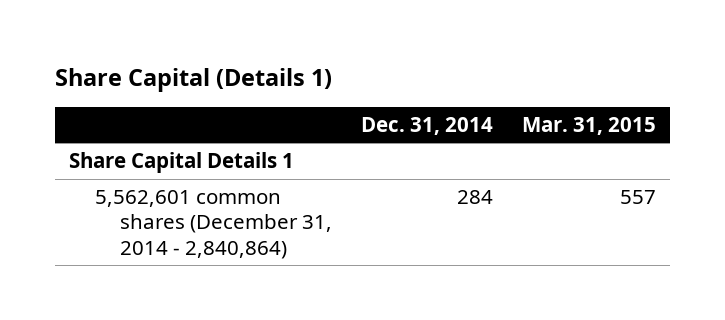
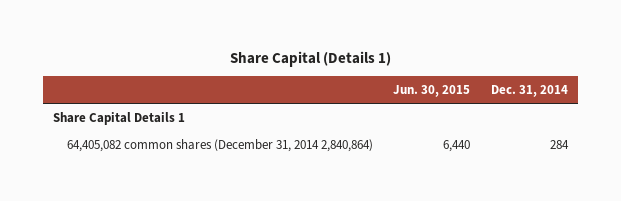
[521,116,656,135] Mar. 31, 2015 -> none
none -> [393,84,471,97] Jun. 30, 2015
[94,190,332,259] 5,562,601 common shares (December 31, 2014 - 2,840,864) -> [66,138,373,152] 64,405,082 common shares (December 31, 2014 2,840,864)

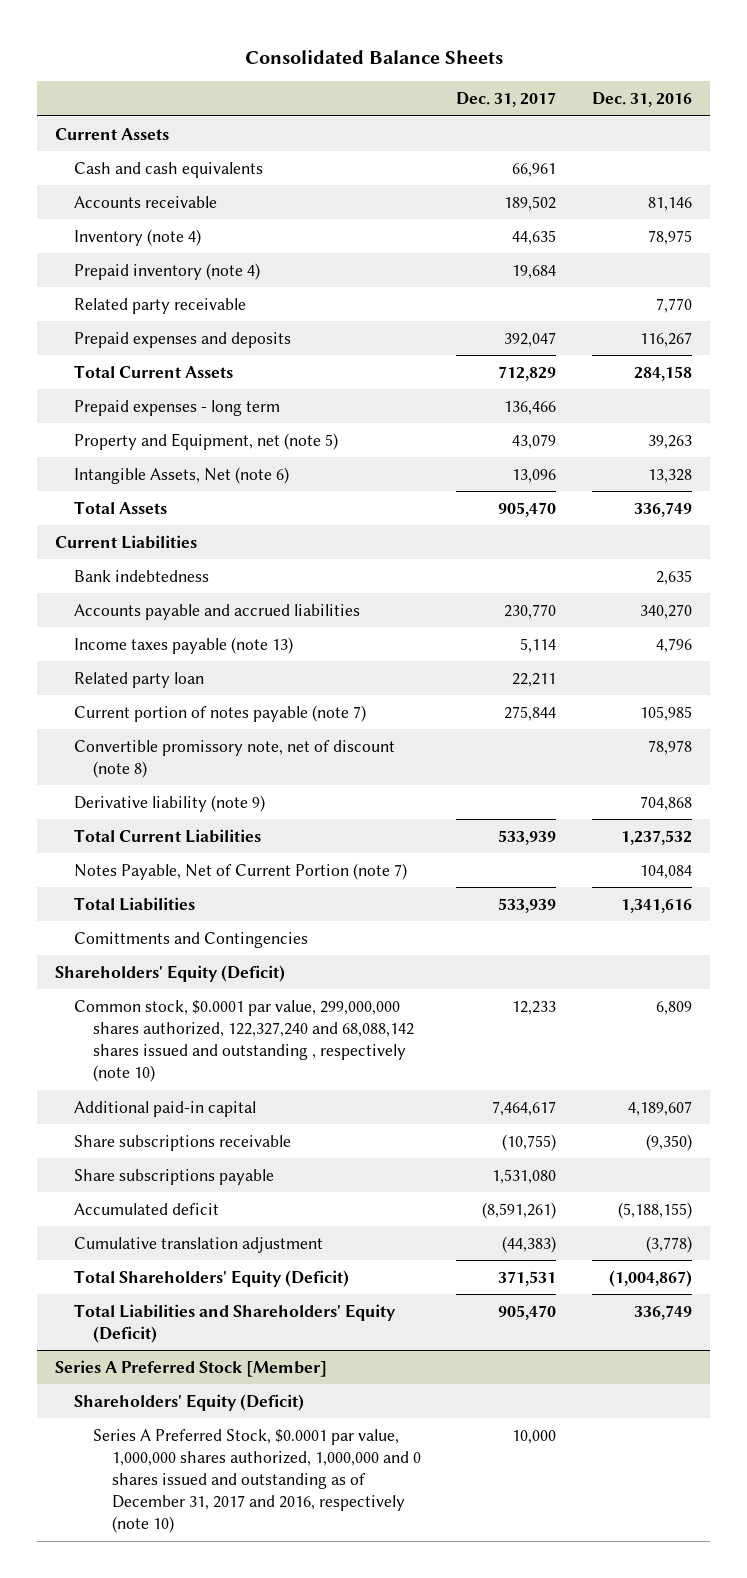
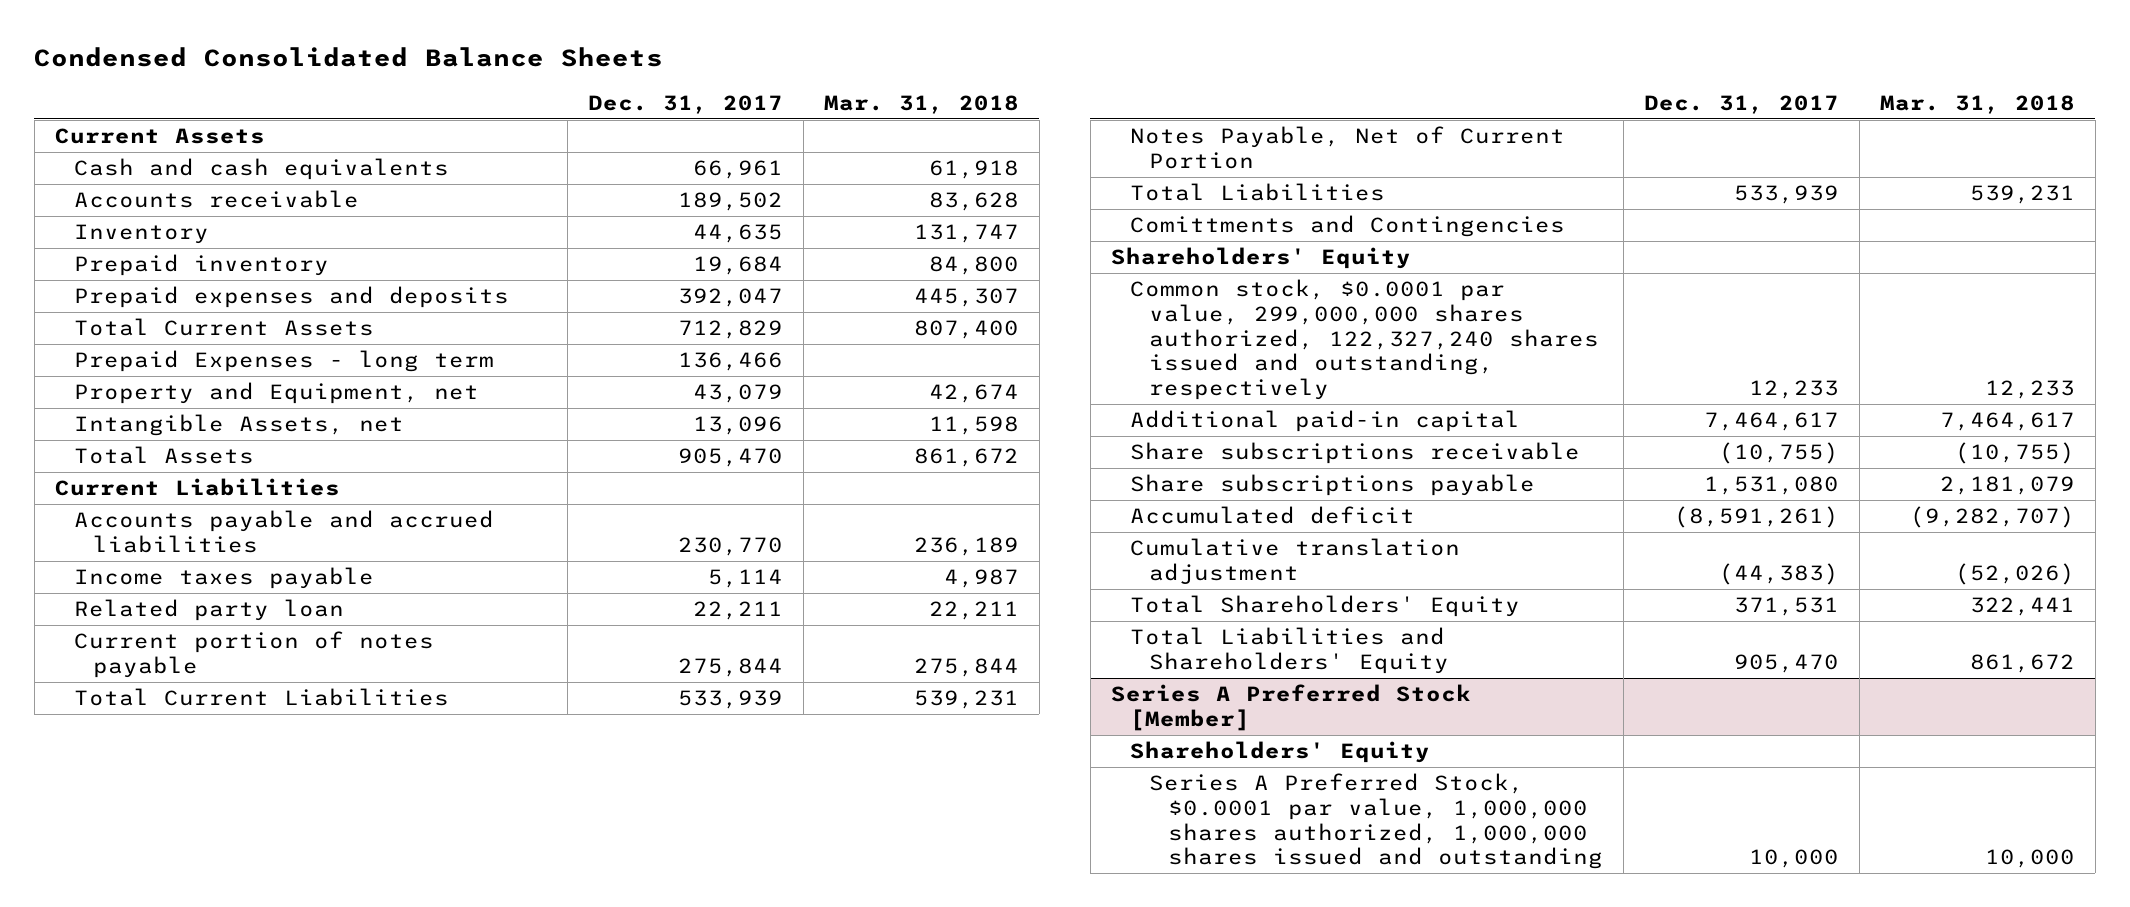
[244,50,503,65] Consolidated Balance Sheets -> [34,46,664,67] Condensed Consolidated Balance Sheets
[592,92,693,108] Dec. 31, 2016 -> none
none -> [823,94,1019,114] Mar. 31, 2018
[73,297,246,314] Related party receivable -> none
[73,228,201,246] Inventory (note 4) -> [73,224,209,245] Inventory
[73,262,260,280] Prepaid inventory (note 4) -> [73,254,329,277] Prepaid inventory
[73,399,280,416] Prepaid expenses - long term -> [73,350,494,373] Prepaid Expenses - long term
[73,432,338,450] Property and Equipment, net (note 5) -> [73,382,479,405] Property and Equipment, net
[73,466,289,484] Intangible Assets, Net (note 6) -> [73,414,404,437] Intangible Assets, net
[73,569,209,582] Bank indebtedness -> none
[73,636,293,654] Income taxes payable (note 13) -> [73,567,374,590] Income taxes payable
[73,739,395,778] Convertible promissory note, net of discount (note 8) -> none
[73,794,265,812] Derivative liability (note 9) -> none
[73,704,366,722] Current portion of notes payable (note 7) -> [73,631,434,678] Current portion of notes payable
[73,862,407,880] Notes Payable, Net of Current Portion (note 7) -> [1129,126,1565,169] Notes Payable, Net of Current Portion
[55,964,286,982] Shareholders' Equity (Deficit) -> [1110,247,1411,270] Shareholders' Equity
[73,999,414,1083] Common stock, $0.0001 par value, 299,000,000 shares authorized, 122,327,240 and 68,088,142 shares issued and outstanding , respectively (note 10) -> [1129,279,1599,400] Common stock, $0.0001 par value, 299,000,000 shares authorized, 122,327,240 shares issued and outstanding, respectively
[73,1269,349,1287] Total Shareholders' Equity (Deficit) -> [1129,595,1520,618] Total Shareholders' Equity
[73,1303,396,1343] Total Liabilities and Shareholders' Equity (Deficit) -> [1129,627,1449,674] Total Liabilities and Shareholders' Equity
[73,1393,304,1411] Shareholders' Equity (Deficit) -> [1129,741,1430,764] Shareholders' Equity
[92,1428,421,1534] Series A Preferred Stock, $0.0001 par value, 1,000,000 shares authorized, 1,000,000 and 0 shares issued and outstanding as of December 31, 2017 and 2016, respectively (note 10) -> [1148,773,1603,870] Series A Preferred Stock, $0.0001 par value, 1,000,000 shares authorized, 1,000,000 shares issued and outstanding

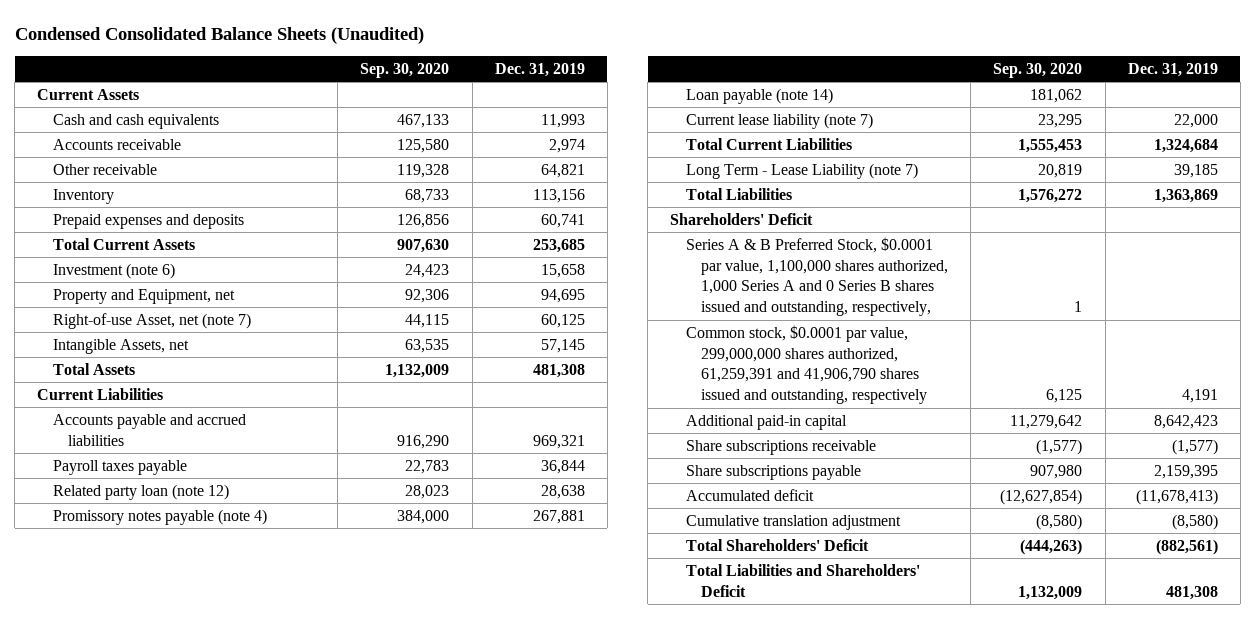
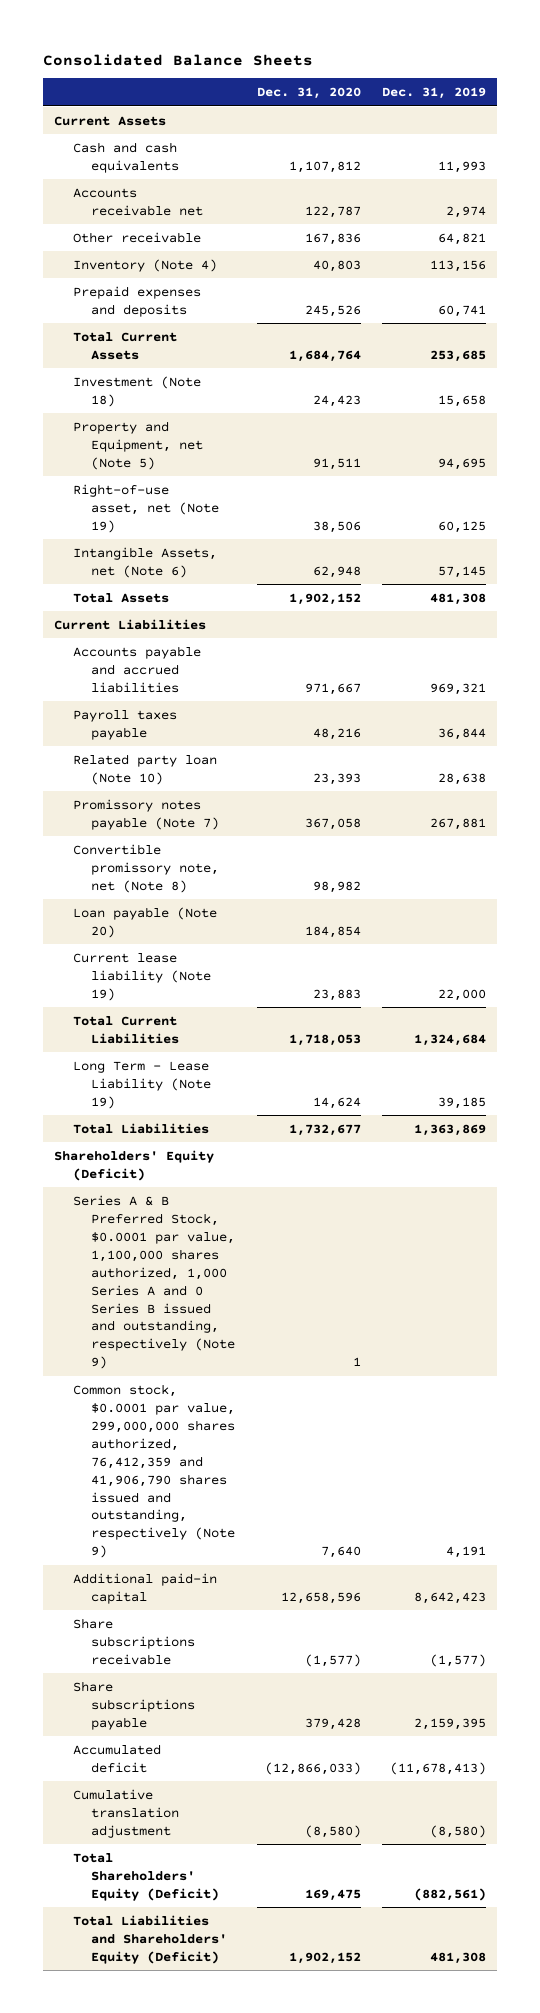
[14,26,424,44] Condensed Consolidated Balance Sheets (Unaudited) -> [43,53,314,66] Consolidated Balance Sheets
[360,62,450,78] Sep. 30, 2020 -> none
none -> [256,87,361,100] Dec. 31, 2020
[52,138,181,150] Accounts receivable -> [72,187,204,216] Accounts receivable net
[52,188,114,204] Inventory -> [72,258,217,272] Inventory (Note 4)
[52,262,175,279] Investment (note 6) -> [72,375,201,407] Investment (Note 18)
[52,288,235,304] Property and Equipment, net -> [72,420,204,470] Property and Equipment, net (Note 5)
[52,312,251,329] Right-of-use Asset, net (note 7) -> [72,483,220,533] Right-of-use asset, net (Note 19)
[52,338,189,354] Intangible Assets, net -> [72,546,217,578] Intangible Assets, net (Note 6)
[52,483,229,500] Related party loan (note 12) -> [72,753,217,785] Related party loan (Note 10)
[52,508,267,525] Promissory notes payable (note 4) -> [72,798,220,830] Promissory notes payable (Note 7)
none -> [72,843,220,893] Convertible promissory note, net (Note 8)
[685,87,833,104] Loan payable (note 14) -> [72,906,217,938] Loan payable (Note 20)
[685,112,873,129] Current lease liability (note 7) -> [72,952,212,1001] Current lease liability (Note 19)
[685,162,918,179] Long Term - Lease Liability (note 7) -> [72,1060,212,1109] Long Term - Lease Liability (Note 19)
[670,212,814,225] Shareholders' Deficit -> [53,1149,214,1181] Shareholders' Equity (Deficit)
[685,236,948,317] Series A & B Preferred Stock, $0.0001 par value, 1,100,000 shares authorized, 1,000 Series A and 0 Series B shares issued and outstanding, respectively, -> [72,1194,236,1370] Series A & B Preferred Stock, $0.0001 par value, 1,100,000 shares authorized, 1,000 Series A and 0 Series B issued and outstanding, respectively (Note 9)
[685,324,927,405] Common stock, $0.0001 par value, 299,000,000 shares authorized, 61,259,391 and 41,906,790 shares issued and outstanding, respectively -> [72,1383,236,1559] Common stock, $0.0001 par value, 299,000,000 shares authorized, 76,412,359 and 41,906,790 shares issued and outstanding, respectively (Note 9)
[685,538,869,551] Total Shareholders' Deficit -> [72,1852,220,1901] Total Shareholders' Equity (Deficit)
[685,563,920,597] Total Liabilities and Shareholders' Deficit -> [72,1914,228,1964] Total Liabilities and Shareholders' Equity (Deficit)

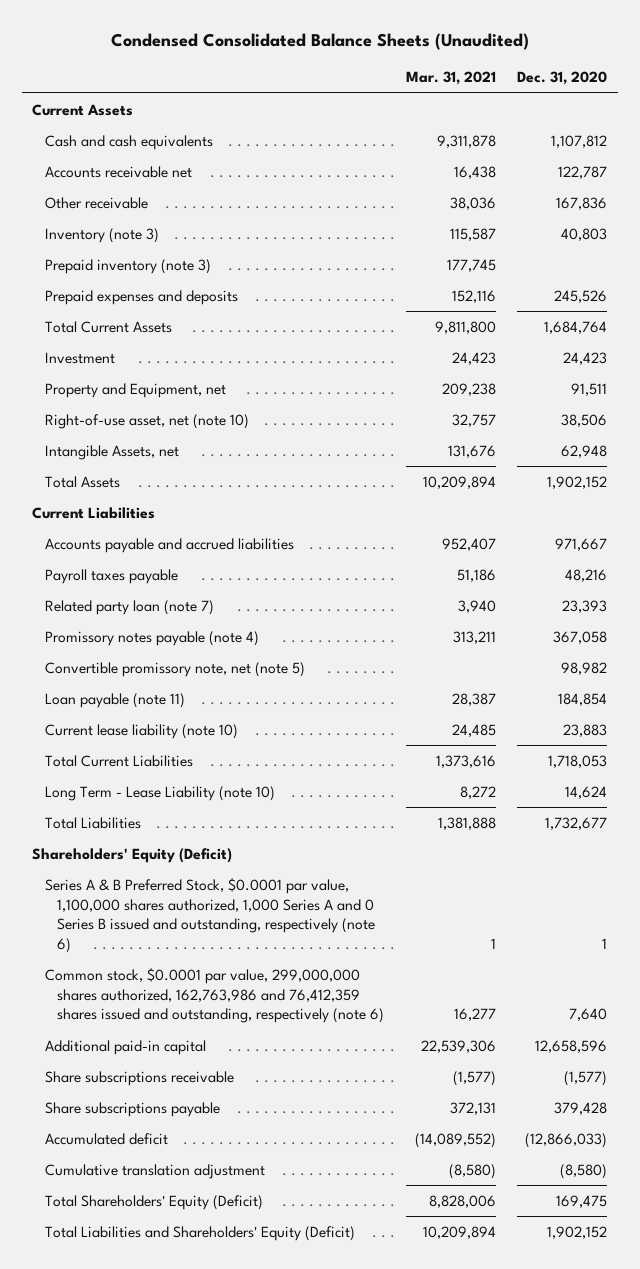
[43,53,314,66] Consolidated Balance Sheets -> [110,32,529,50] Condensed Consolidated Balance Sheets (Unaudited)
[382,87,487,100] Dec. 31, 2019 -> none
none -> [405,71,496,86] Mar. 31, 2021
[72,258,217,272] Inventory (Note 4) -> [44,227,159,243] Inventory (note 3)
none -> [44,258,211,274] Prepaid inventory (note 3)
[72,375,201,407] Investment (Note 18) -> [44,351,115,364] Investment
[72,420,204,470] Property and Equipment, net (Note 5) -> [44,382,226,398] Property and Equipment, net
[72,483,220,533] Right-of-use asset, net (Note 19) -> [44,413,249,429] Right-of-use asset, net (note 10)
[72,546,217,578] Intangible Assets, net (Note 6) -> [44,444,179,460] Intangible Assets, net
[72,753,217,785] Related party loan (Note 10) -> [44,599,214,615] Related party loan (note 7)
[72,798,220,830] Promissory notes payable (Note 7) -> [44,630,259,646] Promissory notes payable (note 4)
[72,843,220,893] Convertible promissory note, net (Note 8) -> [44,661,305,677] Convertible promissory note, net (note 5)
[72,906,217,938] Loan payable (Note 20) -> [44,692,185,708] Loan payable (note 11)
[72,952,212,1001] Current lease liability (Note 19) -> [44,723,238,739] Current lease liability (note 10)
[72,1060,212,1109] Long Term - Lease Liability (Note 19) -> [44,785,275,801] Long Term - Lease Liability (note 10)
[72,1194,236,1370] Series A & B Preferred Stock, $0.0001 par value, 1,100,000 shares authorized, 1,000 Series A and 0 Series B issued and outstanding, respectively (Note 9) -> [44,877,376,954] Series A & B Preferred Stock, $0.0001 par value, 1,100,000 shares authorized, 1,000 Series A and 0 Series B issued and outstanding, respectively (note 6)
[72,1383,236,1559] Common stock, $0.0001 par value, 299,000,000 shares authorized, 76,412,359 and 41,906,790 shares issued and outstanding, respectively (Note 9) -> [44,967,385,1024] Common stock, $0.0001 par value, 299,000,000 shares authorized, 162,763,986 and 76,412,359 shares issued and outstanding, respectively (note 6)

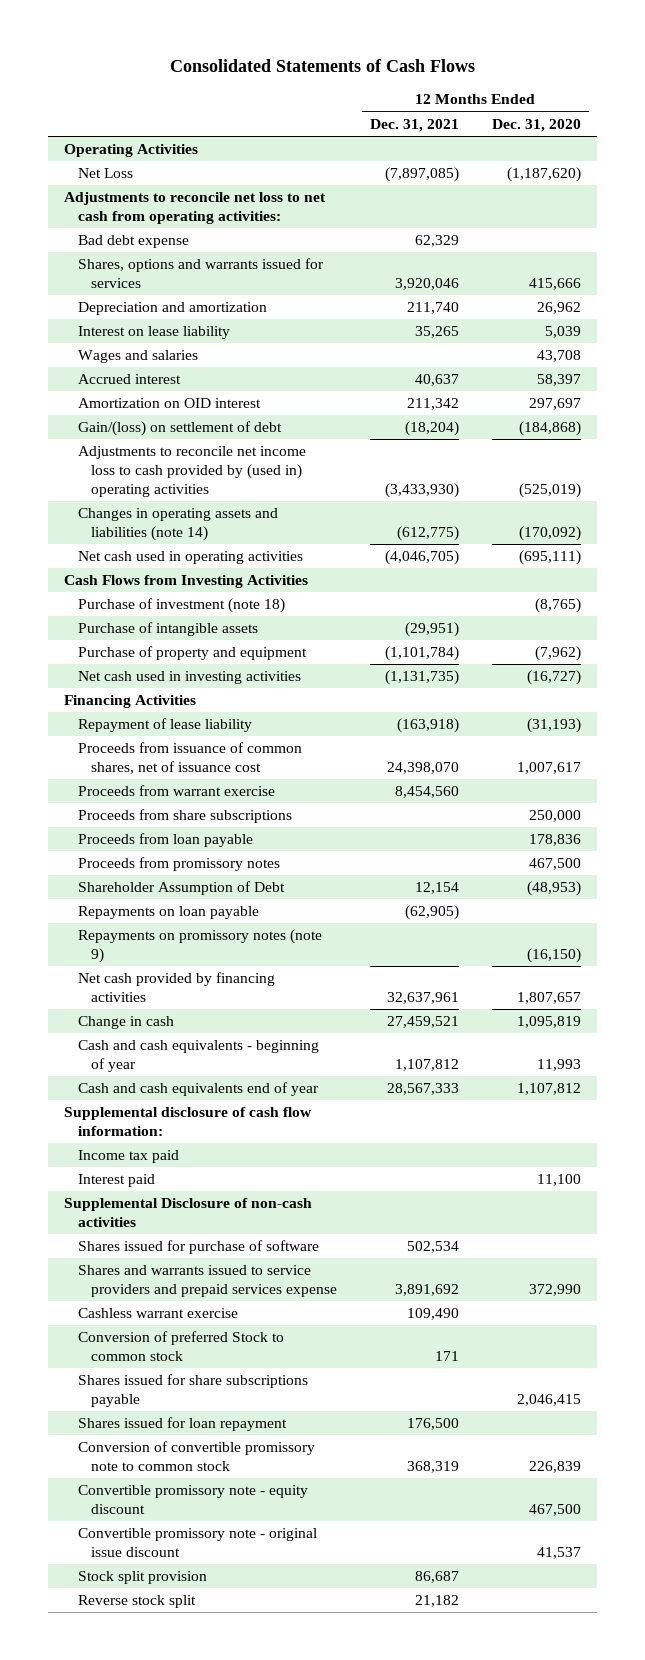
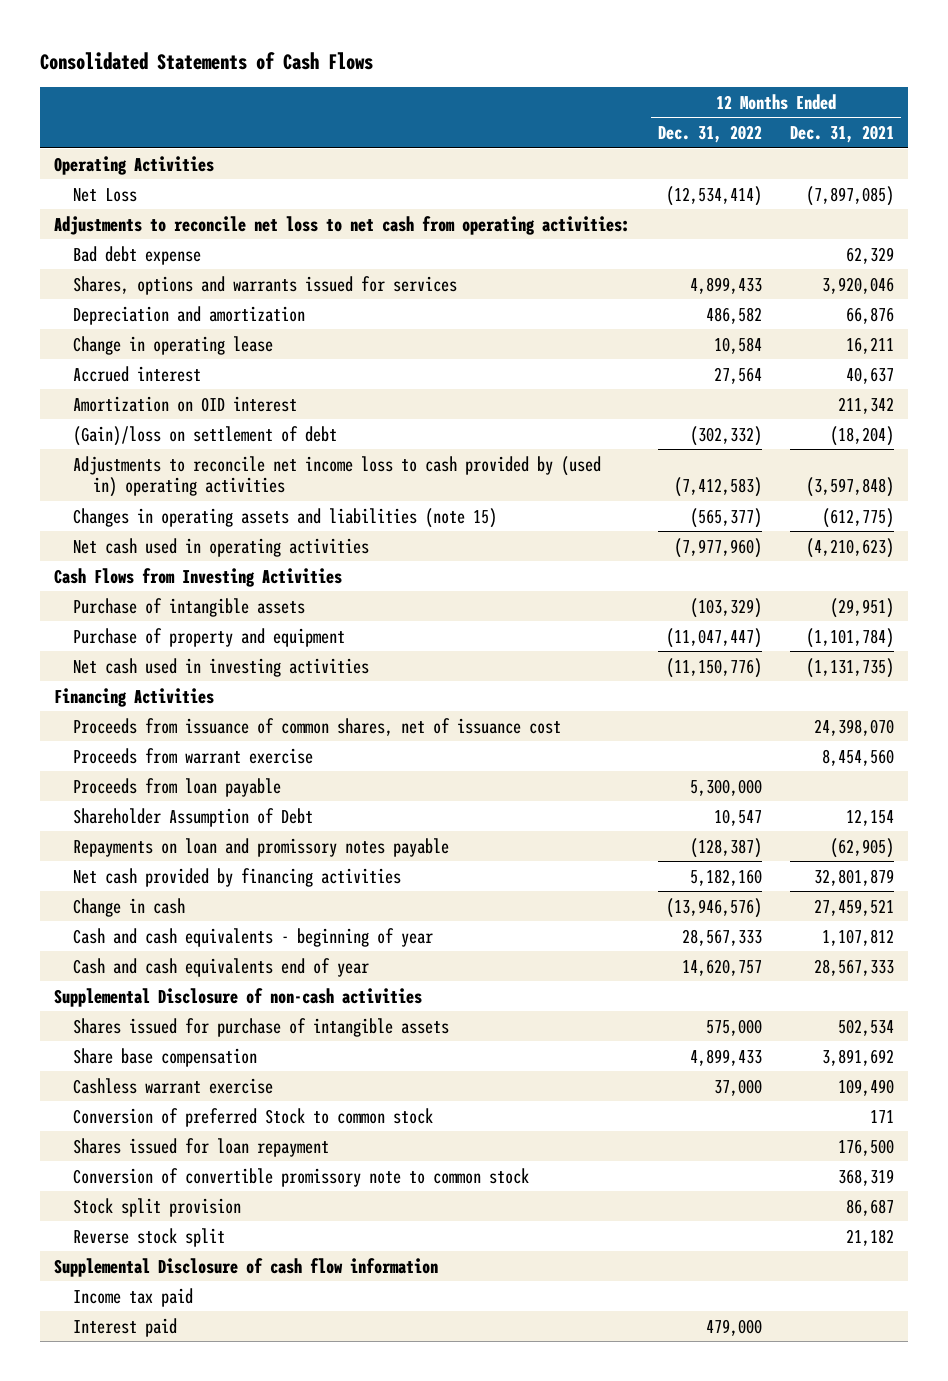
[491,118,581,132] Dec. 31, 2020 -> none
none -> [657,125,762,144] Dec. 31, 2022
[77,326,230,340] Interest on lease liability -> none
[77,350,198,364] Wages and salaries -> none
[406,302,459,315] 211,740 -> [845,306,894,324] 66,876
none -> [73,335,274,355] Change in operating lease
[77,421,282,437] Gain/(loss) on settlement of debt -> [73,425,338,446] (Gain)/loss on settlement of debt
[384,483,459,499] (3,433,930) -> [805,477,894,498] (3,597,848)
[77,508,278,542] Changes in operating assets and liabilities (note 14) -> [73,507,498,528] Changes in operating assets and liabilities (note 15)
[384,550,459,566] (4,046,705) -> [805,537,894,558] (4,210,623)
[77,598,285,614] Purchase of investment (note 18) -> none
[77,718,252,733] Repayment of lease liability -> none
[77,809,292,824] Proceeds from share subscriptions -> none
[77,857,280,872] Proceeds from promissory notes -> none
[77,929,322,964] Repayments on promissory notes (note 9) -> none
[77,906,259,920] Repayments on loan payable -> [73,837,450,857] Repayments on loan and promissory notes payable
[386,992,459,1005] 32,637,961 -> [813,868,894,886] 32,801,879
[64,1107,313,1137] Supplemental disclosure of cash flow information: -> none
[77,1240,319,1255] Shares issued for purchase of software -> [73,1017,450,1037] Shares issued for purchase of intangible assets
[77,1265,337,1298] Shares and warrants issued to service providers and prepaid services expense -> [73,1047,258,1067] Share base compensation
[77,1374,308,1408] Shares issued for share subscriptions payable -> none
[77,1485,308,1515] Convertible promissory note - equity discount -> none
[77,1528,317,1558] Convertible promissory note - original issue discount -> none
none -> [54,1257,439,1277] Supplemental Disclosure of cash flow information
[77,1150,179,1164] Income tax paid -> [73,1287,194,1307] Income tax paid
[77,1174,155,1188] Interest paid -> [73,1317,178,1337] Interest paid

